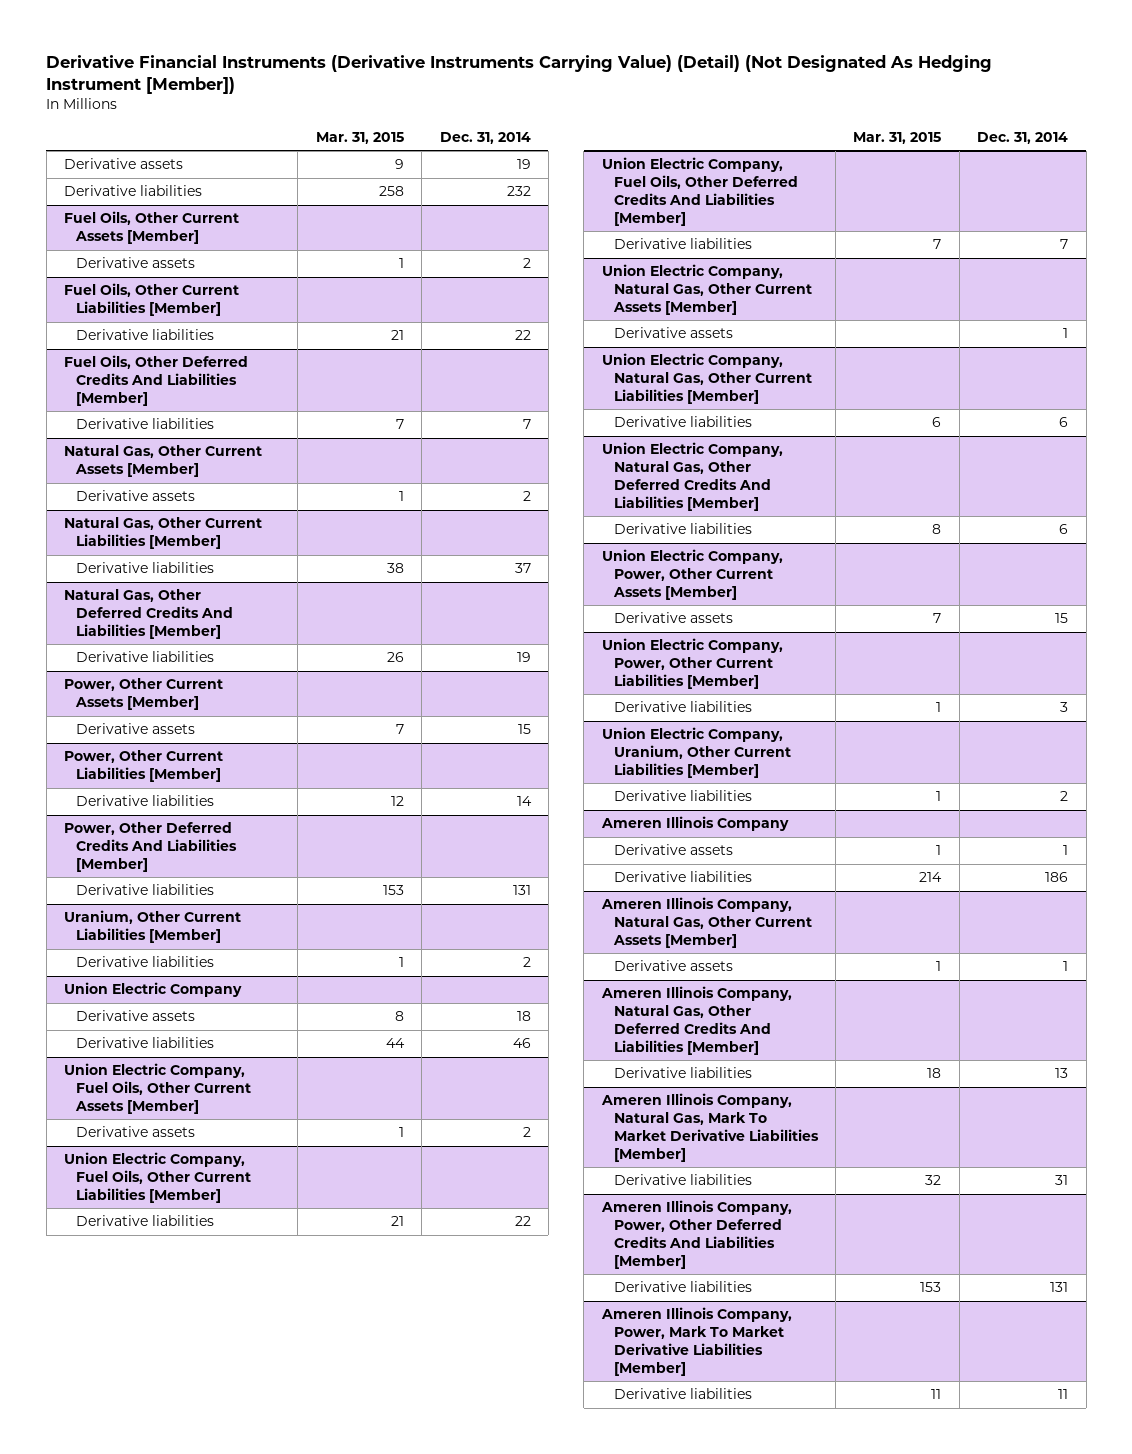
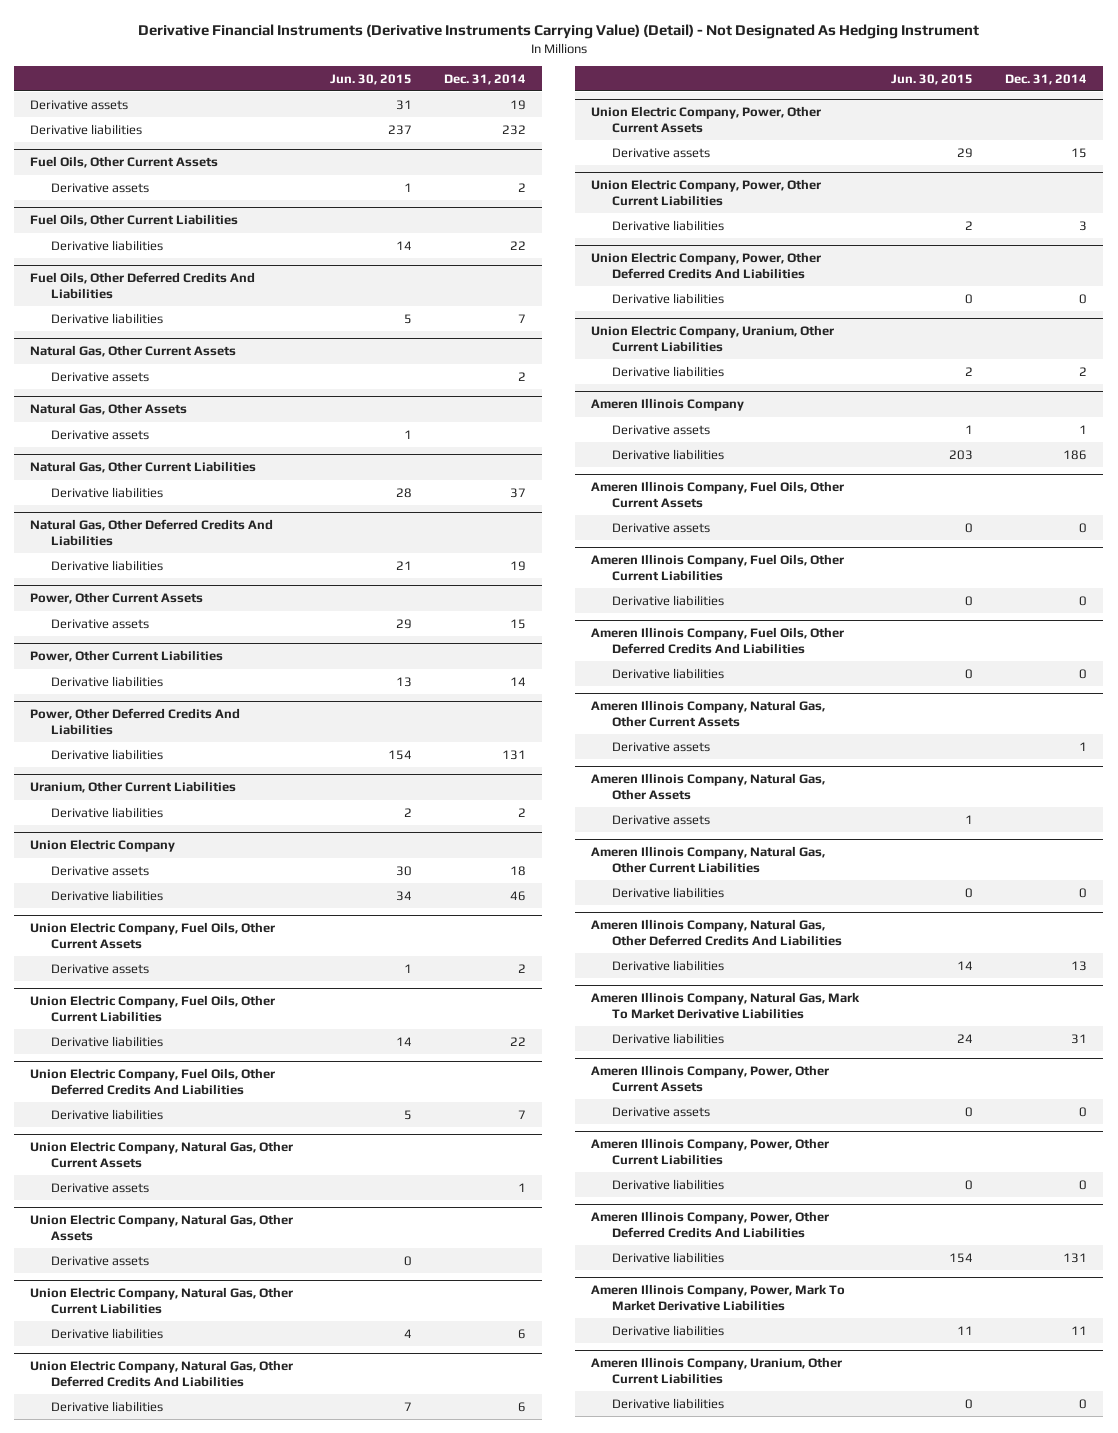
[46,55,993,95] Derivative Financial Instruments (Derivative Instruments Carrying Value) (Detail) (Not Designated As Hedging Instrument [Member]) -> [137,23,979,39] Derivative Financial Instruments (Derivative Instruments Carrying Value) (Detail) - Not Designated As Hedging Instrument
[315,131,404,144] Mar. 31, 2015 -> none
none -> [330,73,413,85] Jun. 30, 2015
[64,211,240,245] Fuel Oils, Other Current Assets [Member] -> [30,156,219,169] Fuel Oils, Other Current Assets
[64,283,240,317] Fuel Oils, Other Current Liabilities [Member] -> [30,214,239,227] Fuel Oils, Other Current Liabilities
[64,355,249,406] Fuel Oils, Other Deferred Credits And Liabilities [Member] -> [30,272,256,299] Fuel Oils, Other Deferred Credits And Liabilities
[64,445,263,478] Natural Gas, Other Current Assets [Member] -> [30,345,237,358] Natural Gas, Other Current Assets
none -> [30,403,188,416] Natural Gas, Other Assets
none -> [50,429,149,440] Derivative assets
[64,517,263,550] Natural Gas, Other Current Liabilities [Member] -> [30,461,257,474] Natural Gas, Other Current Liabilities
[64,589,233,639] Natural Gas, Other Deferred Credits And Liabilities [Member] -> [30,519,274,546] Natural Gas, Other Deferred Credits And Liabilities
[64,678,224,711] Power, Other Current Assets [Member] -> [30,592,204,605] Power, Other Current Assets
[64,750,224,783] Power, Other Current Liabilities [Member] -> [30,650,224,663] Power, Other Current Liabilities
[64,822,237,872] Power, Other Deferred Credits And Liabilities [Member] -> [30,708,241,735] Power, Other Deferred Credits And Liabilities
[64,910,242,944] Uranium, Other Current Liabilities [Member] -> [30,781,237,794] Uranium, Other Current Liabilities
[64,1063,251,1114] Union Electric Company, Fuel Oils, Other Current Assets [Member] -> [30,922,276,949] Union Electric Company, Fuel Oils, Other Current Assets
[64,1152,251,1203] Union Electric Company, Fuel Oils, Other Current Liabilities [Member] -> [30,995,276,1022] Union Electric Company, Fuel Oils, Other Current Liabilities
[601,157,798,226] Union Electric Company, Fuel Oils, Other Deferred Credits And Liabilities [Member] -> [30,1068,276,1095] Union Electric Company, Fuel Oils, Other Deferred Credits And Liabilities
[601,264,812,315] Union Electric Company, Natural Gas, Other Current Assets [Member] -> [30,1141,294,1168] Union Electric Company, Natural Gas, Other Current Assets
none -> [30,1214,294,1241] Union Electric Company, Natural Gas, Other Assets
none -> [50,1255,149,1266] Derivative assets
[601,353,812,404] Union Electric Company, Natural Gas, Other Current Liabilities [Member] -> [30,1287,294,1314] Union Electric Company, Natural Gas, Other Current Liabilities
[601,442,783,511] Union Electric Company, Natural Gas, Other Deferred Credits And Liabilities [Member] -> [30,1360,294,1387] Union Electric Company, Natural Gas, Other Deferred Credits And Liabilities
[601,549,783,600] Union Electric Company, Power, Other Current Assets [Member] -> [591,106,822,133] Union Electric Company, Power, Other Current Assets
[601,638,783,689] Union Electric Company, Power, Other Current Liabilities [Member] -> [591,179,822,206] Union Electric Company, Power, Other Current Liabilities
none -> [591,252,822,279] Union Electric Company, Power, Other Deferred Credits And Liabilities
none -> [611,292,724,304] Derivative liabilities
[601,727,791,778] Union Electric Company, Uranium, Other Current Liabilities [Member] -> [591,325,835,352] Union Electric Company, Uranium, Other Current Liabilities
none -> [591,481,845,508] Ameren Illinois Company, Fuel Oils, Other Current Assets
none -> [611,522,710,533] Derivative assets
none -> [591,554,845,581] Ameren Illinois Company, Fuel Oils, Other Current Liabilities
none -> [611,594,724,606] Derivative liabilities
none -> [591,627,845,654] Ameren Illinois Company, Fuel Oils, Other Deferred Credits And Liabilities
none -> [611,667,724,679] Derivative liabilities
[600,897,812,948] Ameren Illinois Company, Natural Gas, Other Current Assets [Member] -> [591,700,826,727] Ameren Illinois Company, Natural Gas, Other Current Assets
none -> [591,773,826,800] Ameren Illinois Company, Natural Gas, Other Assets
none -> [611,814,710,825] Derivative assets
none -> [591,846,826,873] Ameren Illinois Company, Natural Gas, Other Current Liabilities
none -> [611,886,724,898] Derivative liabilities
[600,986,792,1055] Ameren Illinois Company, Natural Gas, Other Deferred Credits And Liabilities [Member] -> [591,919,842,946] Ameren Illinois Company, Natural Gas, Other Deferred Credits And Liabilities
[600,1093,819,1162] Ameren Illinois Company, Natural Gas, Mark To Market Derivative Liabilities [Member] -> [591,992,861,1019] Ameren Illinois Company, Natural Gas, Mark To Market Derivative Liabilities
none -> [591,1065,830,1092] Ameren Illinois Company, Power, Other Current Assets
none -> [611,1106,710,1117] Derivative assets
none -> [591,1138,830,1165] Ameren Illinois Company, Power, Other Current Liabilities
none -> [611,1178,724,1190] Derivative liabilities
[600,1200,792,1269] Ameren Illinois Company, Power, Other Deferred Credits And Liabilities [Member] -> [591,1211,830,1238] Ameren Illinois Company, Power, Other Deferred Credits And Liabilities
[600,1307,792,1376] Ameren Illinois Company, Power, Mark To Market Derivative Liabilities [Member] -> [591,1284,846,1311] Ameren Illinois Company, Power, Mark To Market Derivative Liabilities
none -> [591,1357,843,1384] Ameren Illinois Company, Uranium, Other Current Liabilities
none -> [611,1397,724,1409] Derivative liabilities

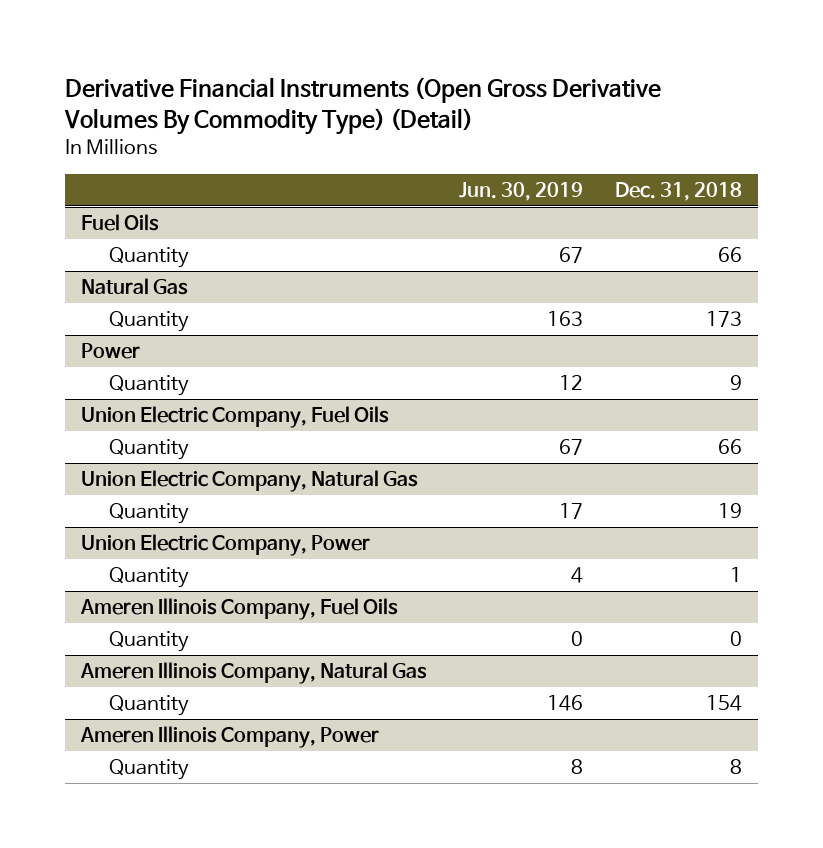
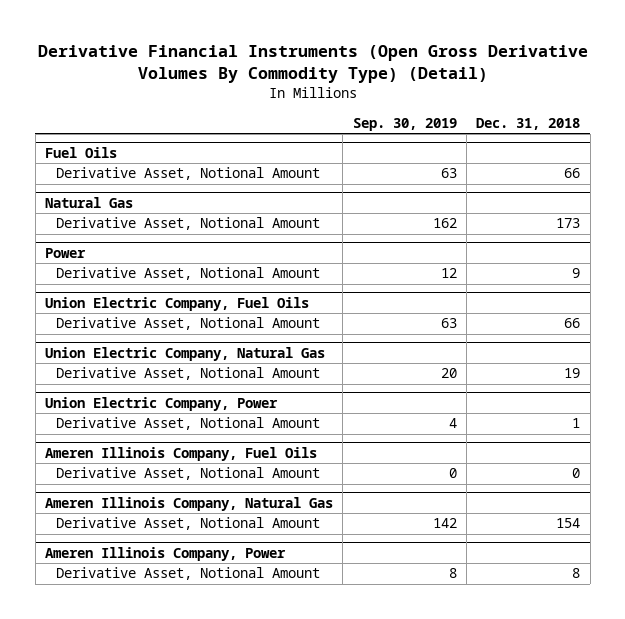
[459,181,584,201] Jun. 30, 2019 -> none
none -> [352,118,457,132] Sep. 30, 2019
[109,247,190,269] Quantity -> none
none -> [56,167,321,181] Derivative Asset, Notional Amount
[109,311,190,333] Quantity -> [56,217,321,231] Derivative Asset, Notional Amount
[109,375,190,397] Quantity -> none
none -> [56,267,321,281] Derivative Asset, Notional Amount
[109,439,190,461] Quantity -> none
none -> [56,317,321,331] Derivative Asset, Notional Amount
[109,503,190,525] Quantity -> none
none -> [56,367,321,381] Derivative Asset, Notional Amount
[109,567,190,589] Quantity -> none
none -> [56,417,321,431] Derivative Asset, Notional Amount
[109,631,190,653] Quantity -> none
none -> [56,467,321,481] Derivative Asset, Notional Amount
[109,695,190,717] Quantity -> [56,517,321,531] Derivative Asset, Notional Amount
[109,759,190,781] Quantity -> none
none -> [56,567,321,581] Derivative Asset, Notional Amount

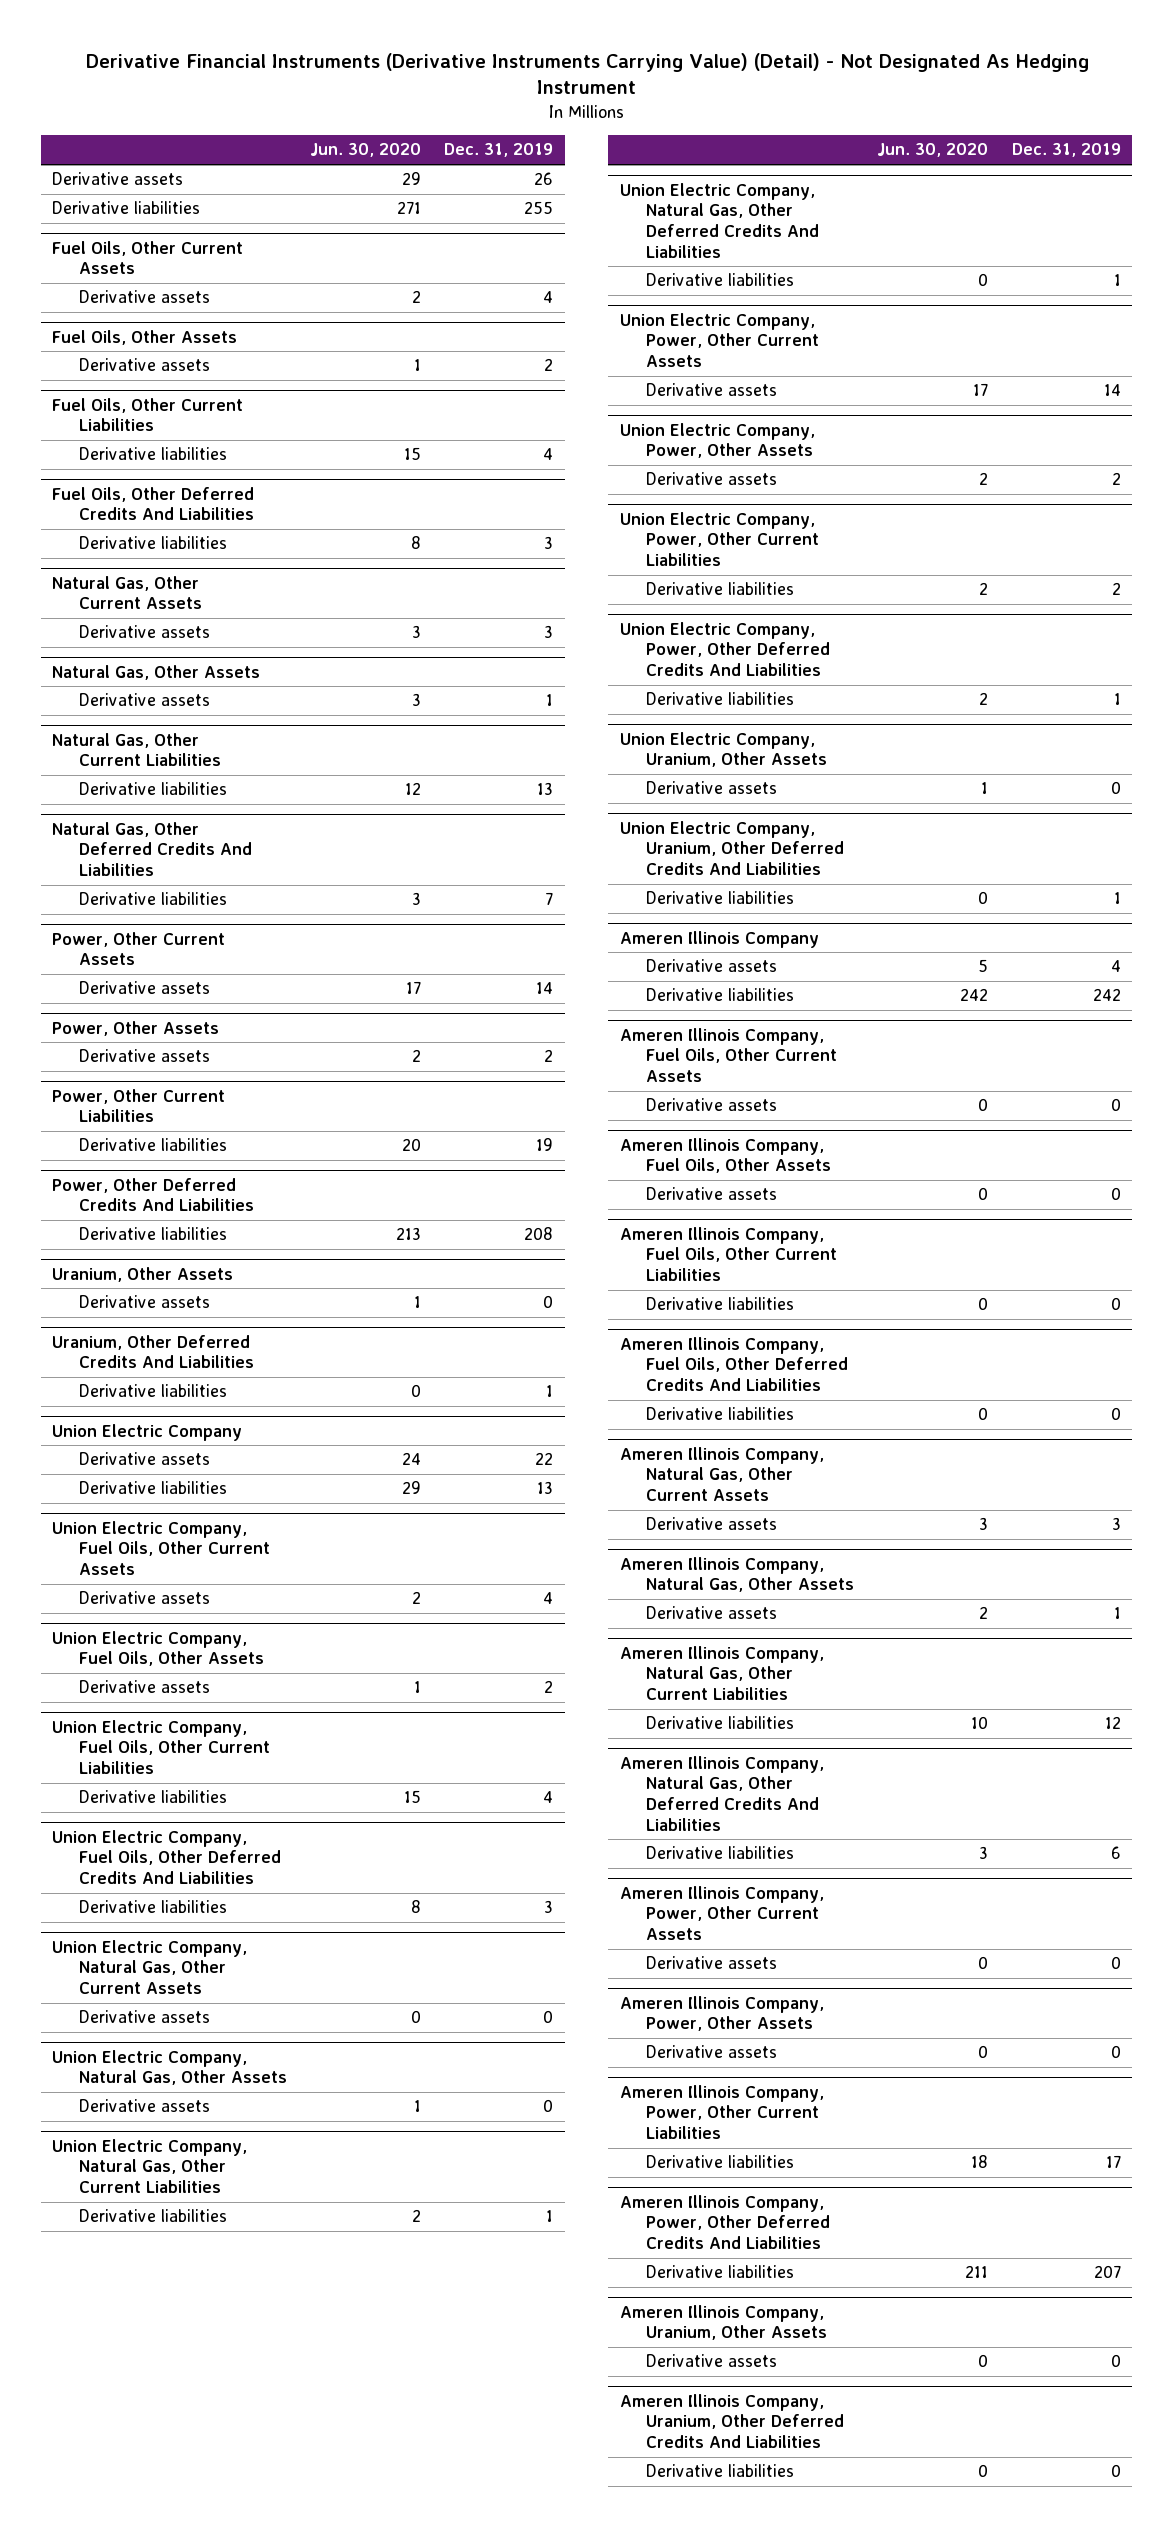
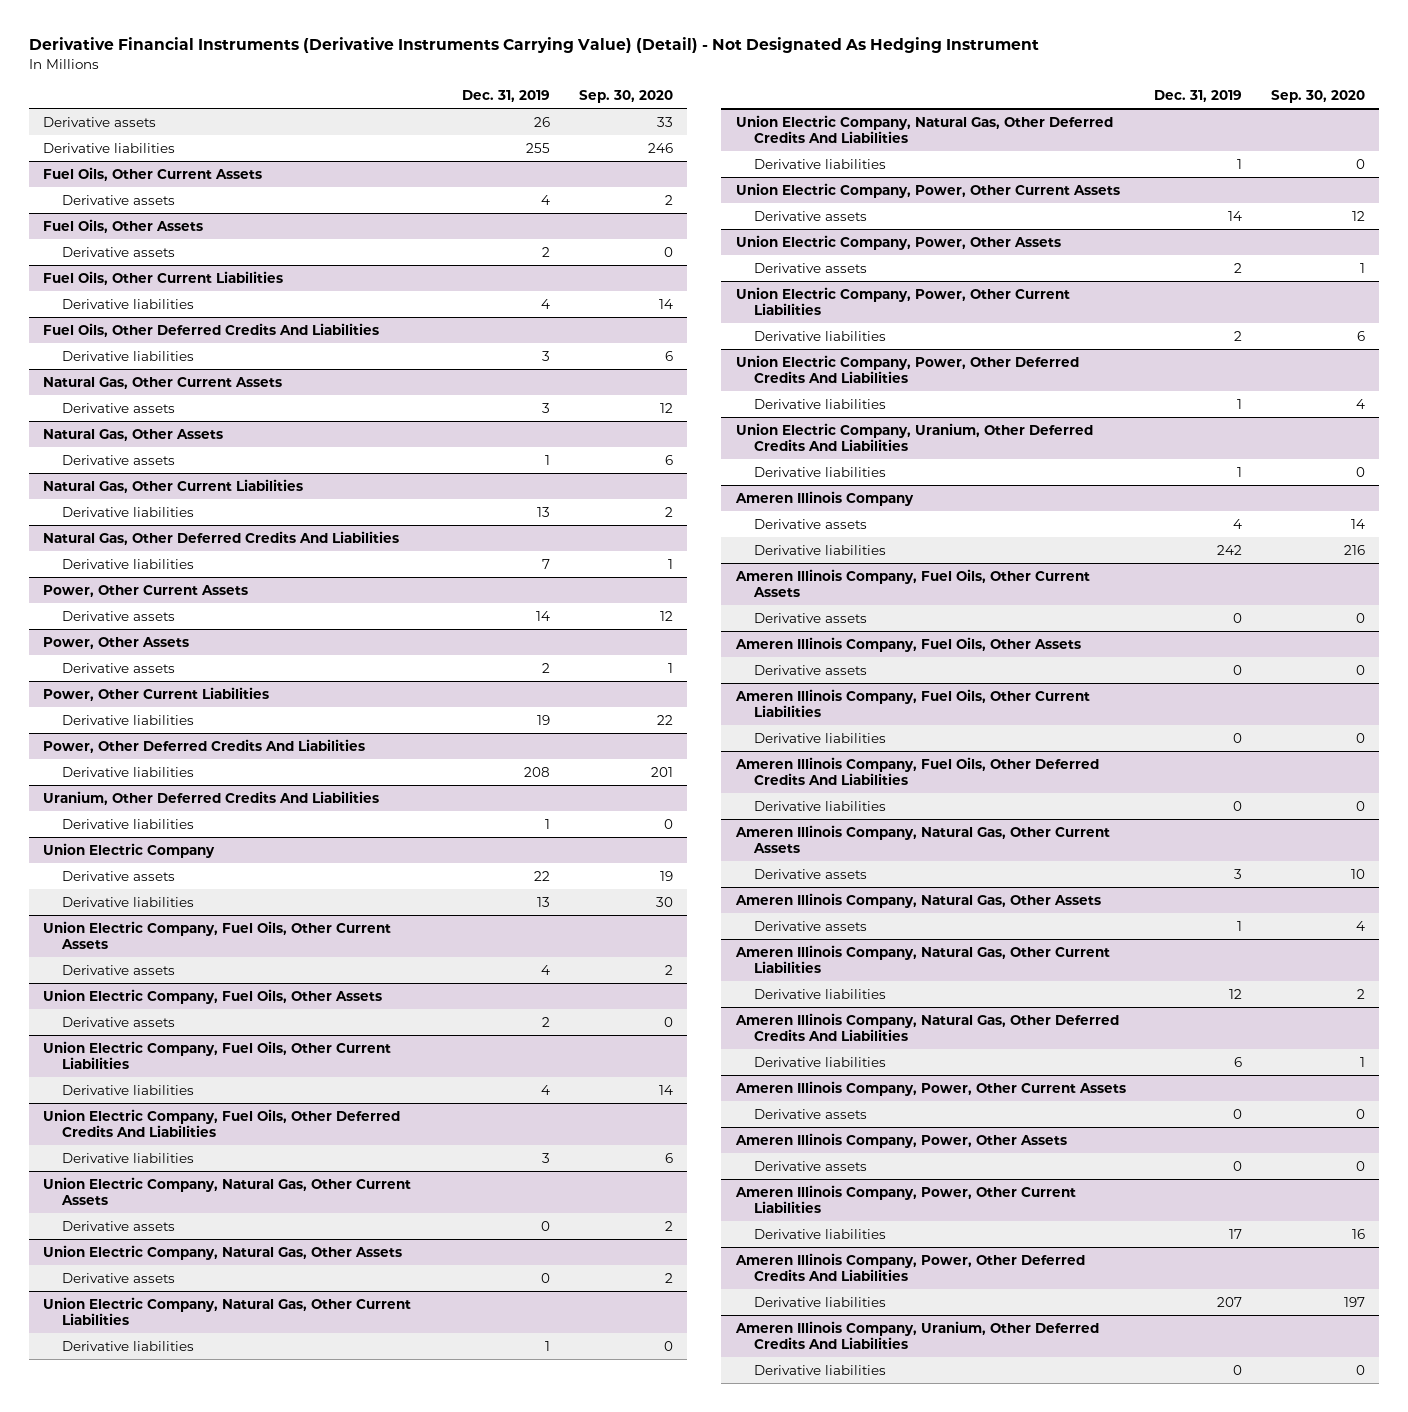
[309,143,421,158] Jun. 30, 2020 -> none
none -> [578,90,673,104] Sep. 30, 2020
[52,1266,234,1282] Uranium, Other Assets -> none
[78,1295,210,1309] Derivative assets -> none
[619,731,827,768] Union Electric Company, Uranium, Other Assets -> none
[645,781,777,795] Derivative assets -> none
[619,2304,827,2341] Ameren Illinois Company, Uranium, Other Assets -> none
[645,2354,777,2368] Derivative assets -> none

